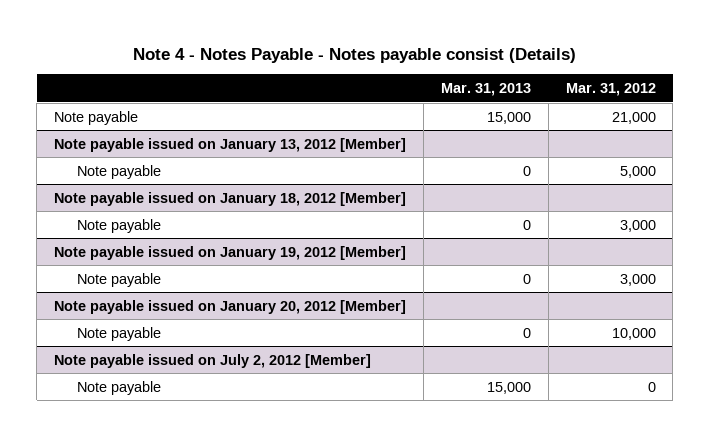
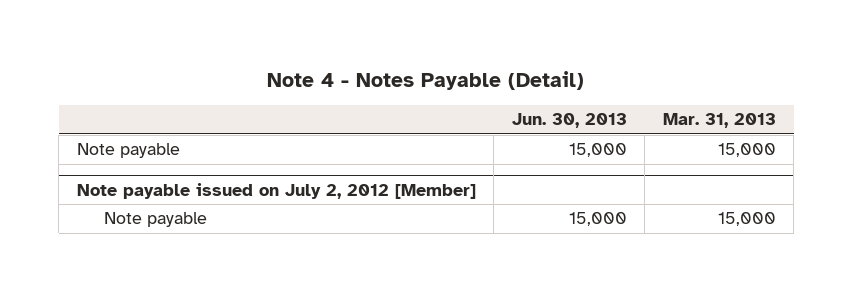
[132,47,576,63] Note 4 - Notes Payable - Notes payable consist (Details) -> [267,70,585,90] Note 4 - Notes Payable (Detail)
[565,83,656,97] Mar. 31, 2012 -> none
none -> [511,113,627,129] Jun. 30, 2013
[54,137,407,152] Note payable issued on January 13, 2012 [Member] -> none
[77,164,162,179] Note payable -> none
[54,191,407,206] Note payable issued on January 18, 2012 [Member] -> none
[77,218,162,233] Note payable -> none
[54,245,407,260] Note payable issued on January 19, 2012 [Member] -> none
[77,272,162,287] Note payable -> none
[54,299,407,314] Note payable issued on January 20, 2012 [Member] -> none
[77,326,162,341] Note payable -> none

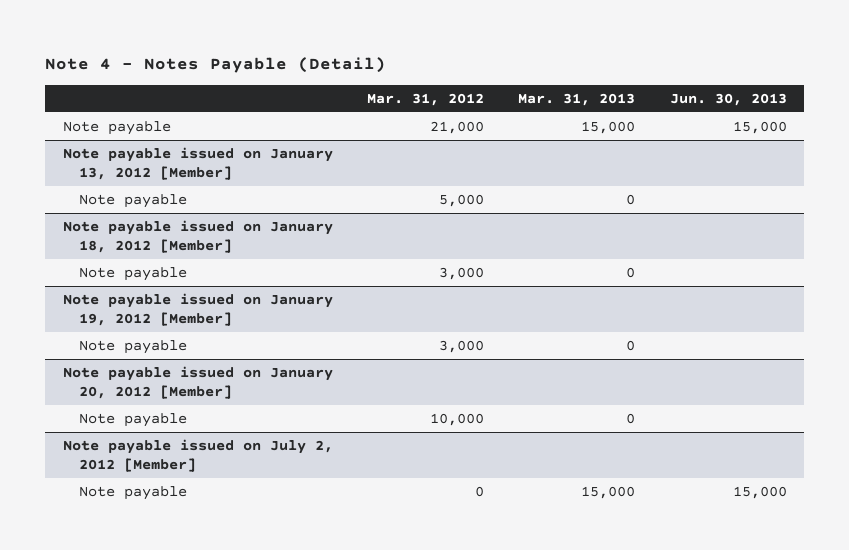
none -> [366,92,484,106] Mar. 31, 2012
none -> [62,147,333,180] Note payable issued on January 13, 2012 [Member]
none -> [79,194,188,209] Note payable
none -> [62,220,333,253] Note payable issued on January 18, 2012 [Member]
none -> [79,267,188,282] Note payable
none -> [62,293,333,326] Note payable issued on January 19, 2012 [Member]
none -> [79,340,188,355] Note payable
none -> [62,366,333,399] Note payable issued on January 20, 2012 [Member]
none -> [79,413,188,428] Note payable

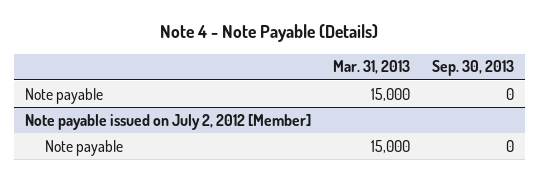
[45,57,387,74] Note 4 - Notes Payable (Detail) -> [160,24,379,43] Note 4 - Note Payable (Details)
[366,92,484,106] Mar. 31, 2012 -> none
[669,92,787,106] Jun. 30, 2013 -> none
none -> [431,60,514,77] Sep. 30, 2013
[62,147,333,180] Note payable issued on January 13, 2012 [Member] -> none
[79,194,188,209] Note payable -> none
[62,220,333,253] Note payable issued on January 18, 2012 [Member] -> none
[79,267,188,282] Note payable -> none
[62,293,333,326] Note payable issued on January 19, 2012 [Member] -> none
[79,340,188,355] Note payable -> none
[62,366,333,399] Note payable issued on January 20, 2012 [Member] -> none
[79,413,188,428] Note payable -> none

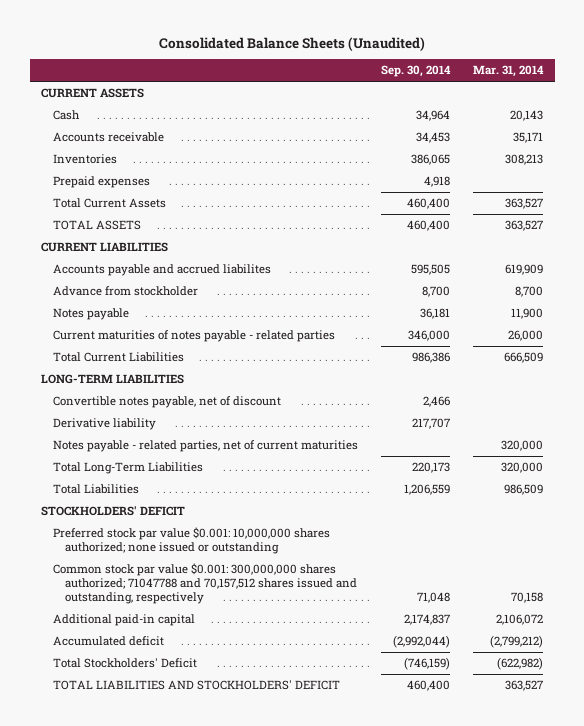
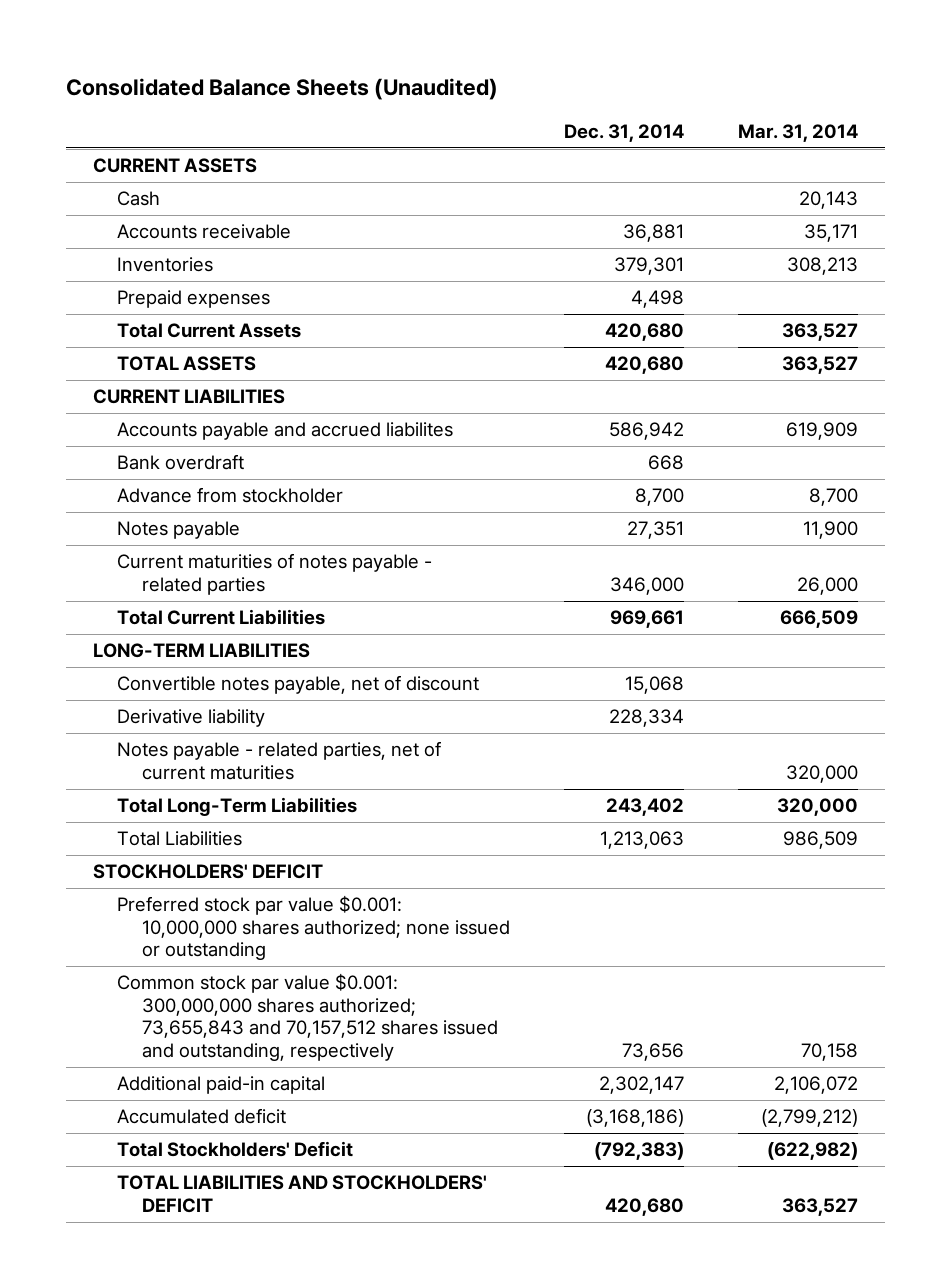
[381,65,452,78] Sep. 30, 2014 -> none
none -> [563,123,684,142] Dec. 31, 2014
none -> [117,454,245,471] Bank overdraft
[53,563,358,605] Common stock par value $0.001: 300,000,000 shares authorized; 71047788 and 70,157,512 shares issued and outstanding, respectively -> [117,973,498,1061] Common stock par value $0.001: 300,000,000 shares authorized; 73,655,843 and 70,157,512 shares issued and outstanding, respectively

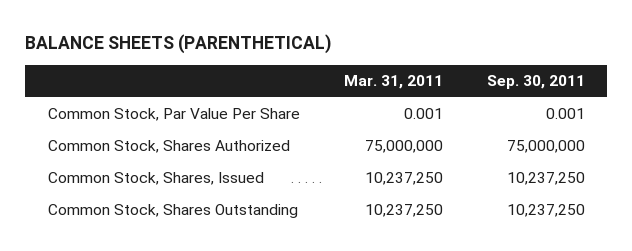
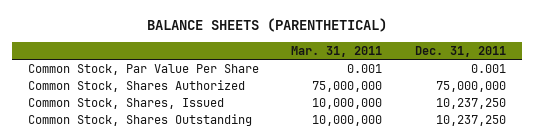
[486,75,585,90] Sep. 30, 2011 -> none
none -> [414,46,506,58] Dec. 31, 2011
[364,172,443,186] 10,237,250 -> [312,97,383,109] 10,000,000
[364,204,443,218] 10,237,250 -> [312,114,383,126] 10,000,000

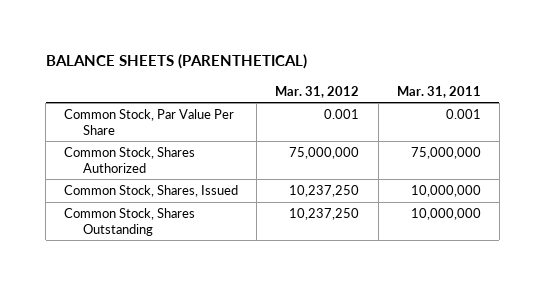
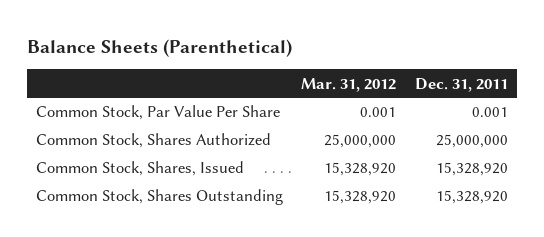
[45,54,307,70] BALANCE SHEETS (PARENTHETICAL) -> [26,38,292,57] Balance Sheets (Parenthetical)
[396,85,481,98] Mar. 31, 2011 -> none
none -> [414,77,508,92] Dec. 31, 2011
[289,147,360,160] 75,000,000 -> [324,134,397,149] 25,000,000
[289,185,360,198] 10,237,250 -> [324,162,397,177] 15,328,920
[289,208,360,221] 10,237,250 -> [324,190,397,205] 15,328,920

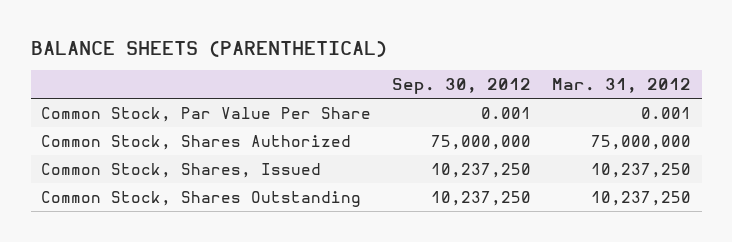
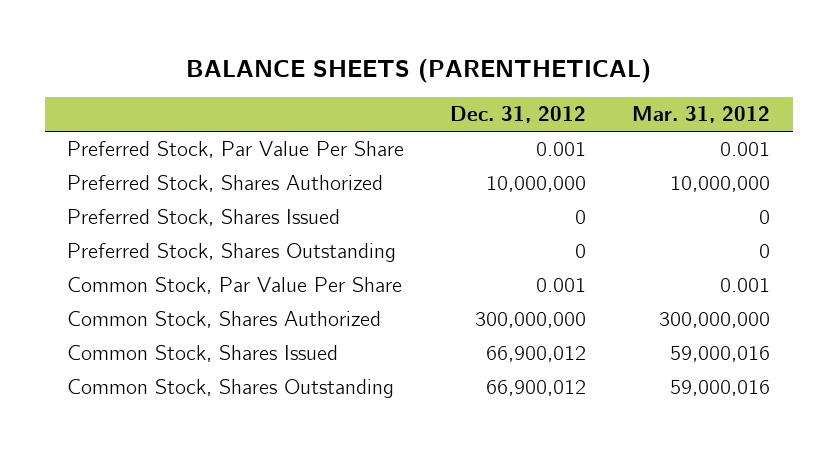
[392,78,532,95] Sep. 30, 2012 -> none
none -> [450,106,587,124] Dec. 31, 2012
none -> [67,141,405,159] Preferred Stock, Par Value Per Share
none -> [67,175,384,193] Preferred Stock, Shares Authorized
none -> [67,209,341,227] Preferred Stock, Shares Issued
none -> [67,243,397,263] Preferred Stock, Shares Outstanding
[591,134,692,150] 75,000,000 -> [659,312,771,329] 300,000,000
[41,162,322,178] Common Stock, Shares, Issued -> [67,345,339,363] Common Stock, Shares Issued
[591,162,692,178] 10,237,250 -> [670,346,771,363] 59,000,016
[591,190,692,206] 10,237,250 -> [670,380,771,397] 59,000,016

